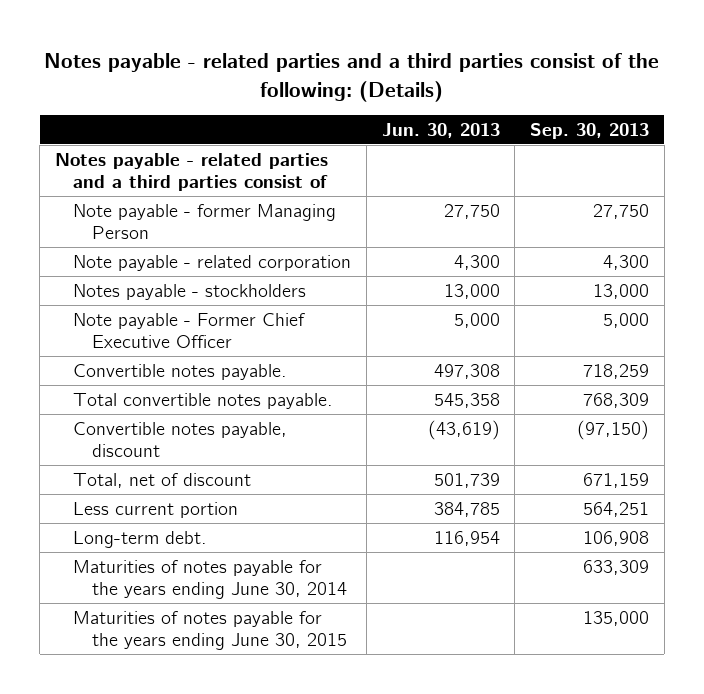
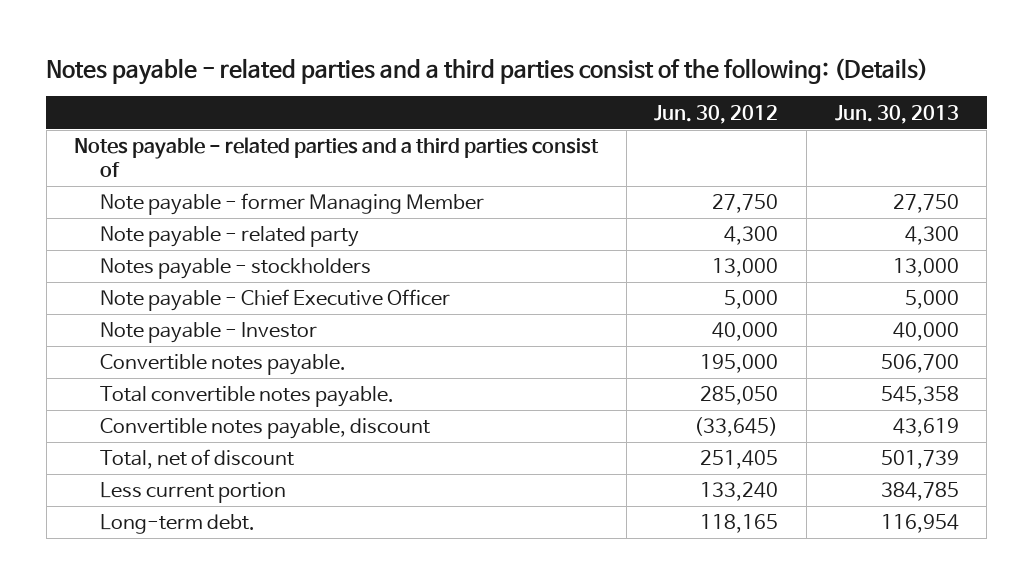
[529,122,649,139] Sep. 30, 2013 -> none
none -> [654,104,779,124] Jun. 30, 2012
[73,203,337,239] Note payable - former Managing Person -> [100,193,485,216] Note payable - former Managing Member
[73,254,352,271] Note payable - related corporation -> [100,226,360,248] Note payable - related party
[73,312,306,348] Note payable - Former Chief Executive Officer -> [100,289,451,312] Note payable - Chief Executive Officer
none -> [100,322,318,344] Note payable - Investor
[433,363,500,379] 497,308 -> [880,354,959,374] 506,700
[427,419,500,440] (43,619) -> [892,418,959,438] 43,619
[73,559,347,599] Maturities of notes payable for the years ending June 30, 2014 -> none
[73,610,347,650] Maturities of notes payable for the years ending June 30, 2015 -> none

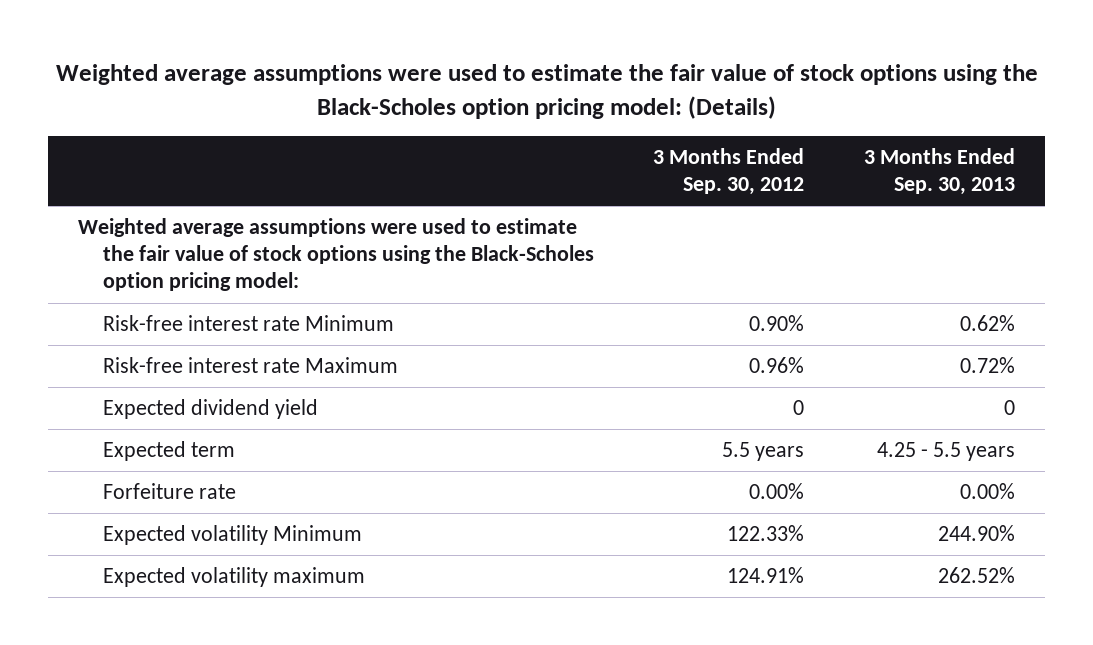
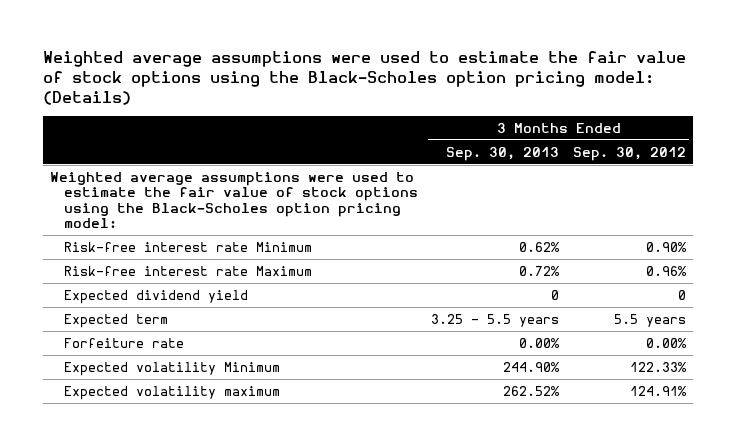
[876,442,1015,462] 4.25 - 5.5 years -> [431,313,560,327] 3.25 - 5.5 years

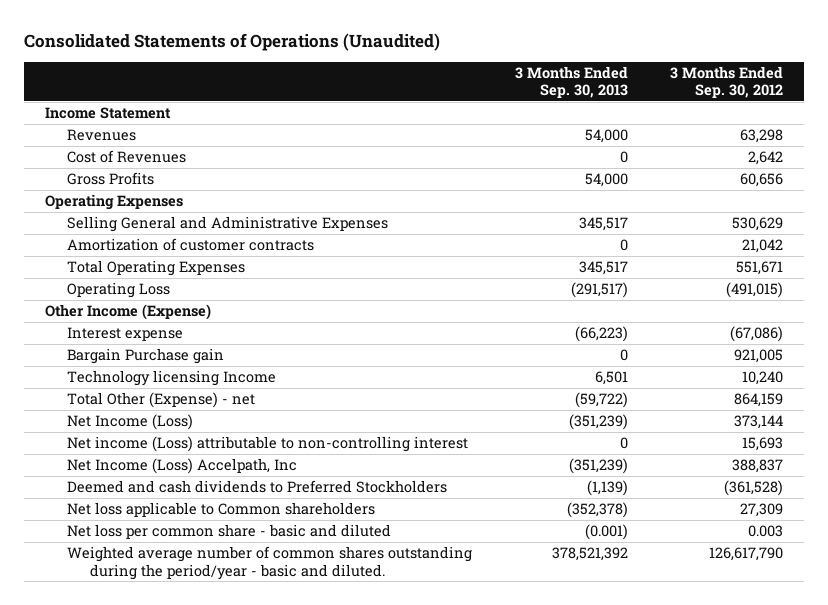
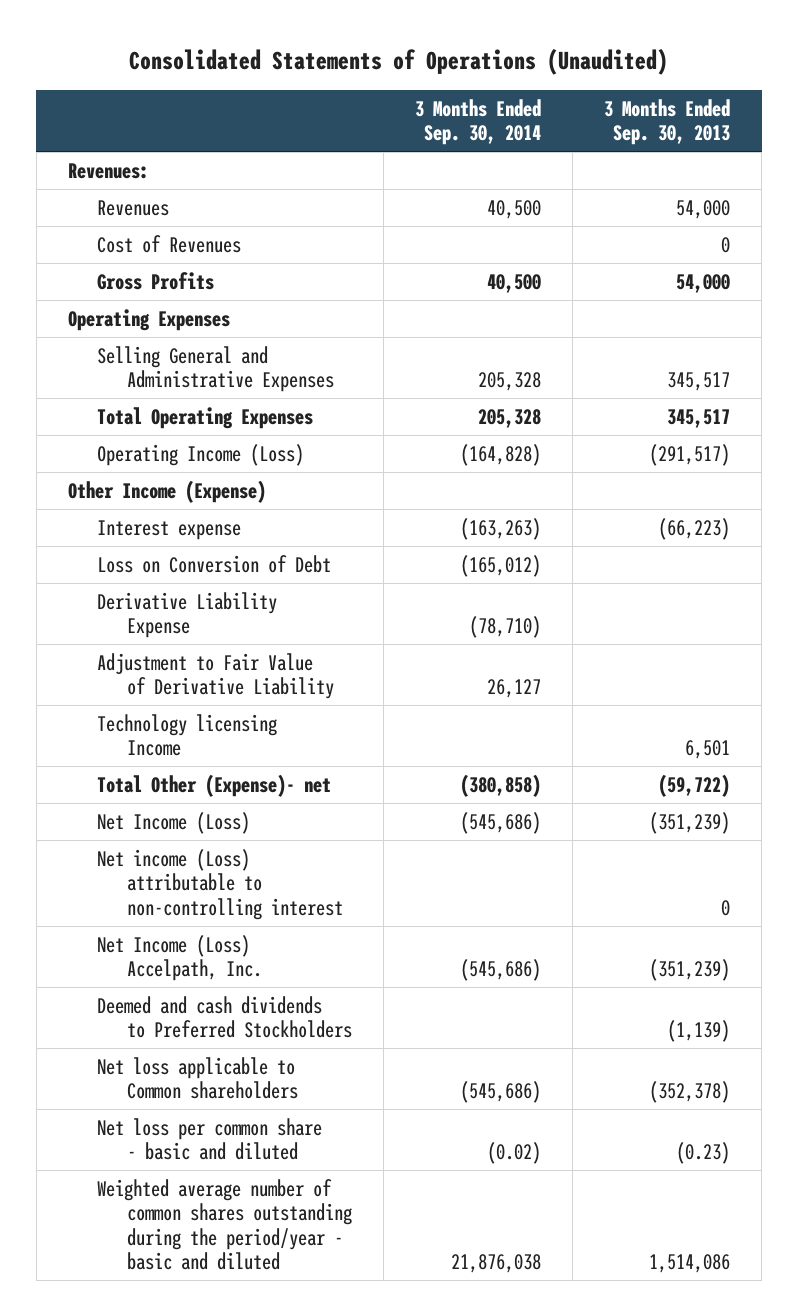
[670,65,784,99] 3 Months Ended Sep. 30, 2012 -> none
none -> [415,98,542,146] 3 Months Ended Sep. 30, 2014
[45,107,172,120] Income Statement -> none
none -> [67,162,149,179] Revenues:
[67,238,315,252] Amortization of customer contracts -> none
[67,282,171,299] Operating Loss -> [97,443,305,466] Operating Income (Loss)
[67,348,225,365] Bargain Purchase gain -> none
none -> [97,554,332,573] Loss on Conversion of Debt
none -> [97,591,278,639] Derivative Liability Expense
none -> [97,652,335,700] Adjustment to Fair Value of Derivative Liability
[67,392,256,409] Total Other (Expense) - net -> [97,773,332,797] Total Other (Expense)- net
[67,458,298,475] Net Income (Loss) Accelpath, Inc -> [97,934,263,982] Net Income (Loss) Accelpath, Inc.
[584,524,628,541] (0.001) -> [676,1142,731,1165] (0.23)
[67,546,473,580] Weighted average number of common shares outstanding during the period/year - basic and diluted. -> [97,1178,353,1271] Weighted average number of common shares outstanding during the period/year - basic and diluted
[551,547,628,562] 378,521,392 -> [649,1254,731,1274] 1,514,086

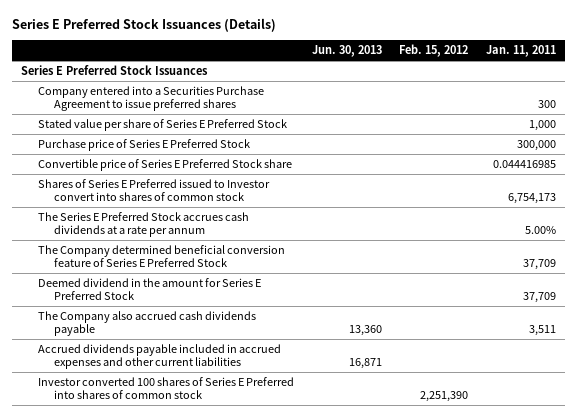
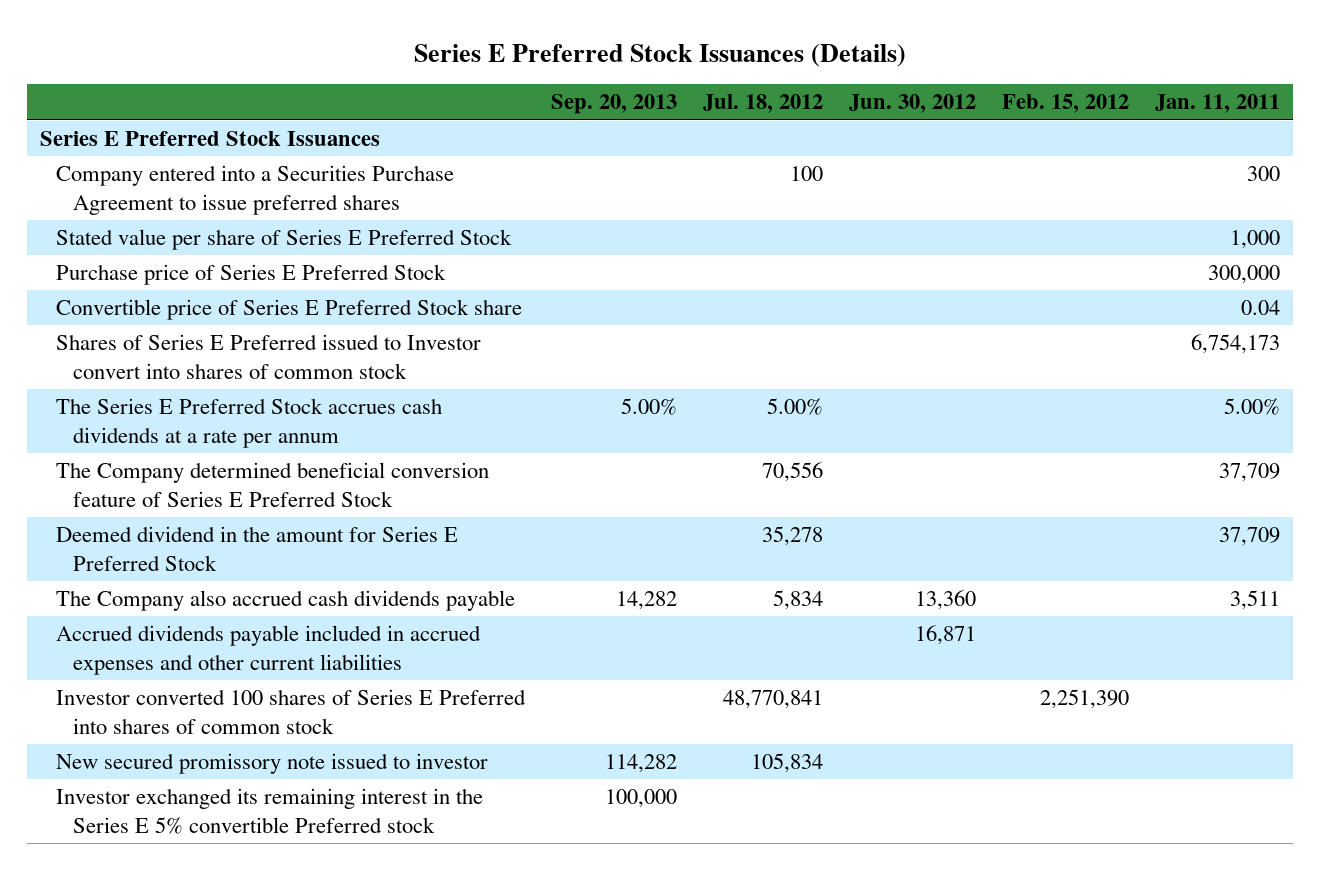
[311,45,382,58] Jun. 30, 2013 -> none
none -> [551,94,678,115] Sep. 20, 2013
none -> [703,94,824,114] Jul. 18, 2012
none -> [849,94,977,114] Jun. 30, 2012
[493,159,557,168] 0.044416985 -> [1241,300,1281,316] 0.04
none -> [56,753,489,775] New secured promissory note issued to investor
none -> [56,788,484,834] Investor exchanged its remaining interest in the Series E 5% convertible Preferred stock

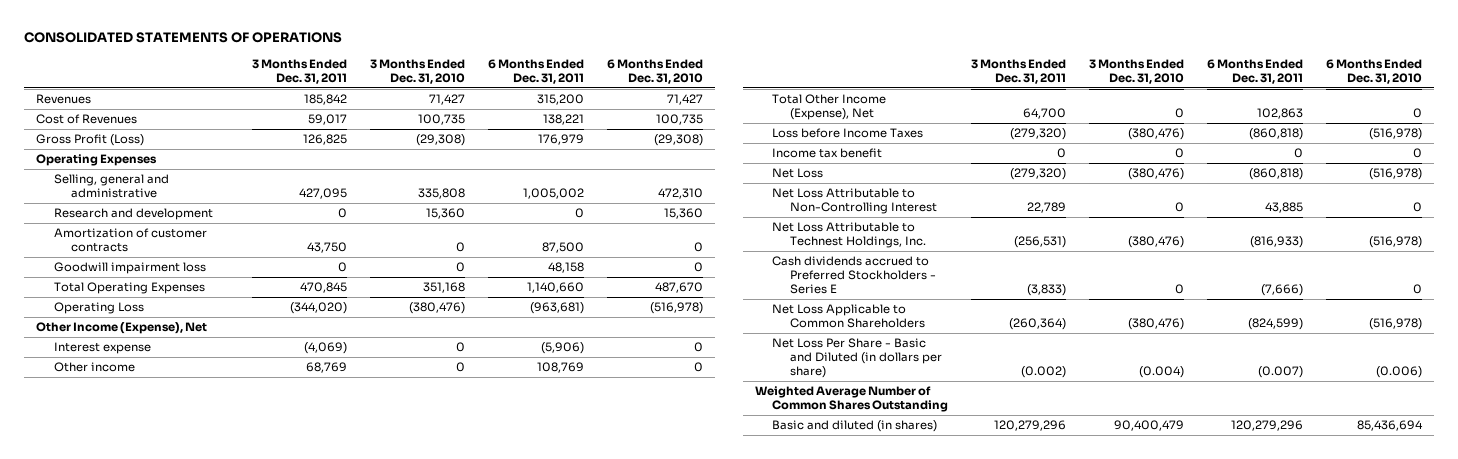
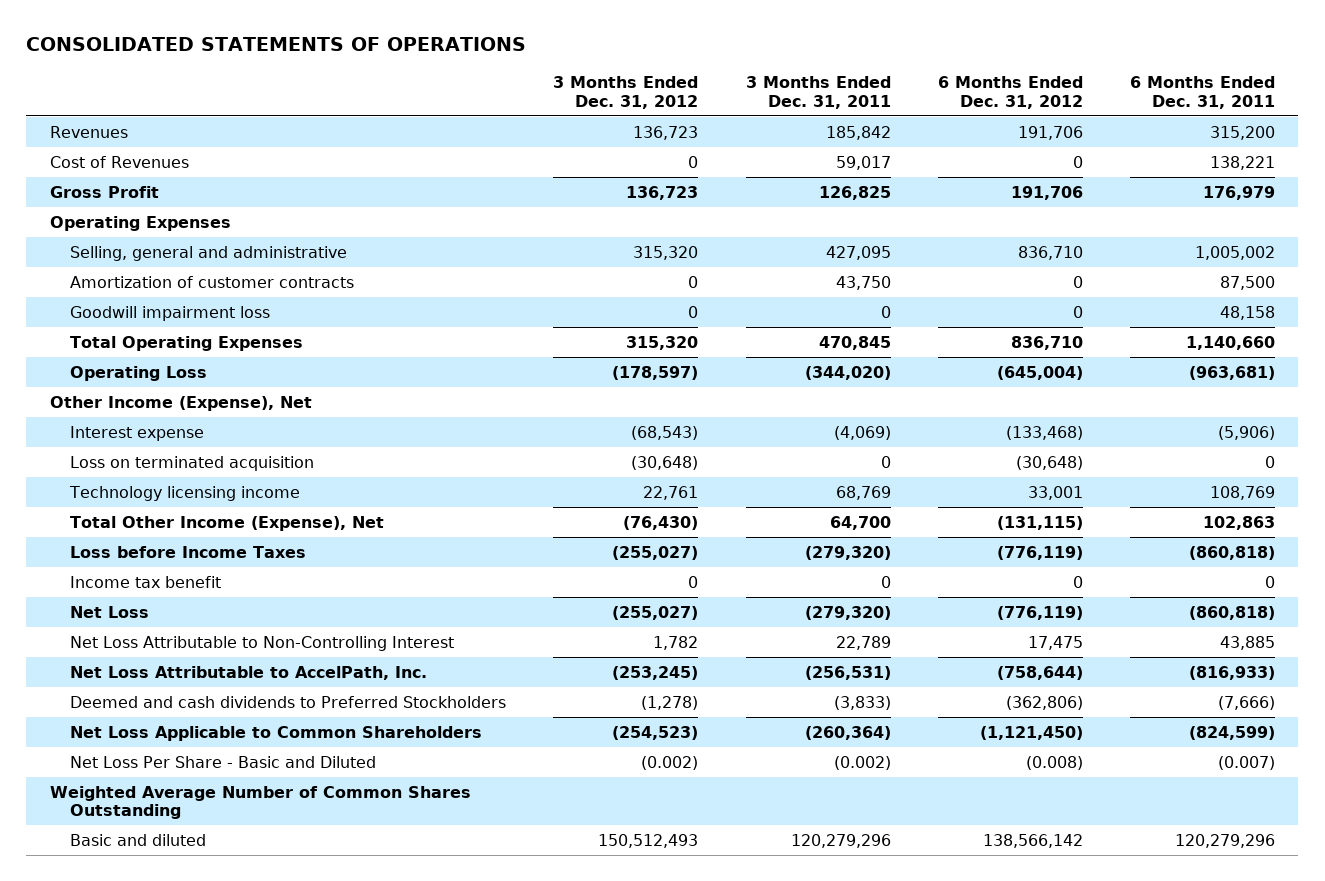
[370,58,466,84] 3 Months Ended Dec. 31, 2010 -> none
[607,58,704,84] 6 Months Ended Dec. 31, 2010 -> none
none -> [553,76,699,109] 3 Months Ended Dec. 31, 2012
none -> [937,76,1083,109] 6 Months Ended Dec. 31, 2012
[35,134,144,147] Gross Profit (Loss) -> [49,185,159,198] Gross Profit
[53,208,213,221] Research and development -> none
none -> [70,455,315,471] Loss on terminated acquisition
[53,362,135,373] Other income -> [69,485,301,501] Technology licensing income
[772,222,927,249] Net Loss Attributable to Technest Holdings, Inc. -> [70,665,428,680] Net Loss Attributable to AccelPath, Inc.
[772,256,937,295] Cash dividends accrued to Preferred Stockholders - Series E -> [70,695,507,708] Deemed and cash dividends to Preferred Stockholders
[772,338,943,379] Net Loss Per Share - Basic and Diluted (in dollars per share) -> [70,755,377,768] Net Loss Per Share - Basic and Diluted
[772,420,938,433] Basic and diluted (in shares) -> [70,833,207,846] Basic and diluted

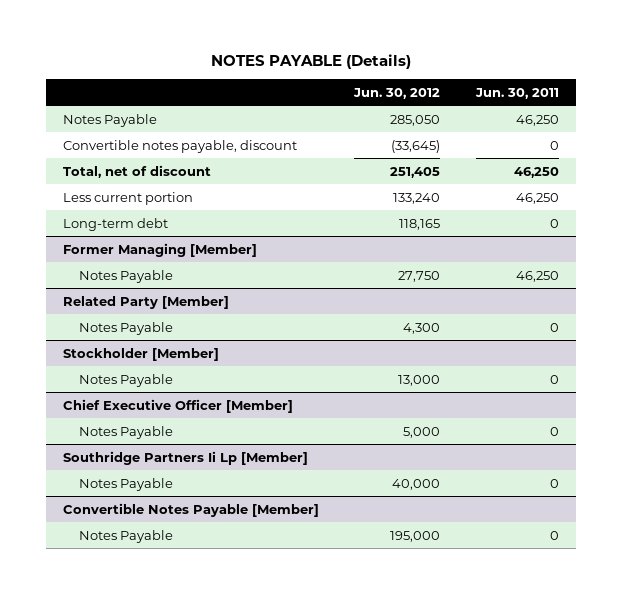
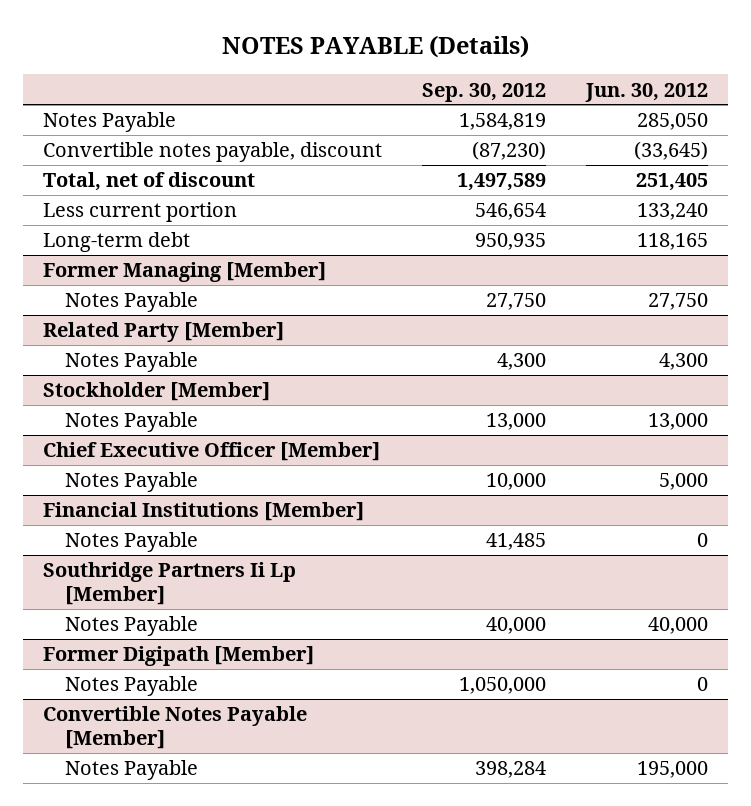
[474,87,559,99] Jun. 30, 2011 -> none
none -> [422,82,547,102] Sep. 30, 2012
none -> [42,502,364,522] Financial Institutions [Member]
none -> [64,532,198,553] Notes Payable
none -> [42,646,314,667] Former Digipath [Member]
none -> [64,676,198,697] Notes Payable

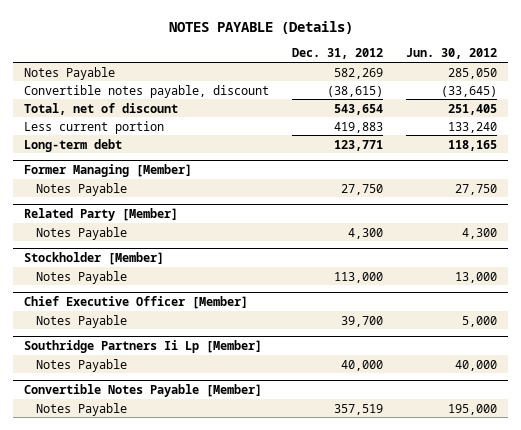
[422,82,547,102] Sep. 30, 2012 -> none
none -> [292,48,384,60] Dec. 31, 2012
[42,502,364,522] Financial Institutions [Member] -> none
[64,532,198,553] Notes Payable -> none
[42,646,314,667] Former Digipath [Member] -> none
[64,676,198,697] Notes Payable -> none

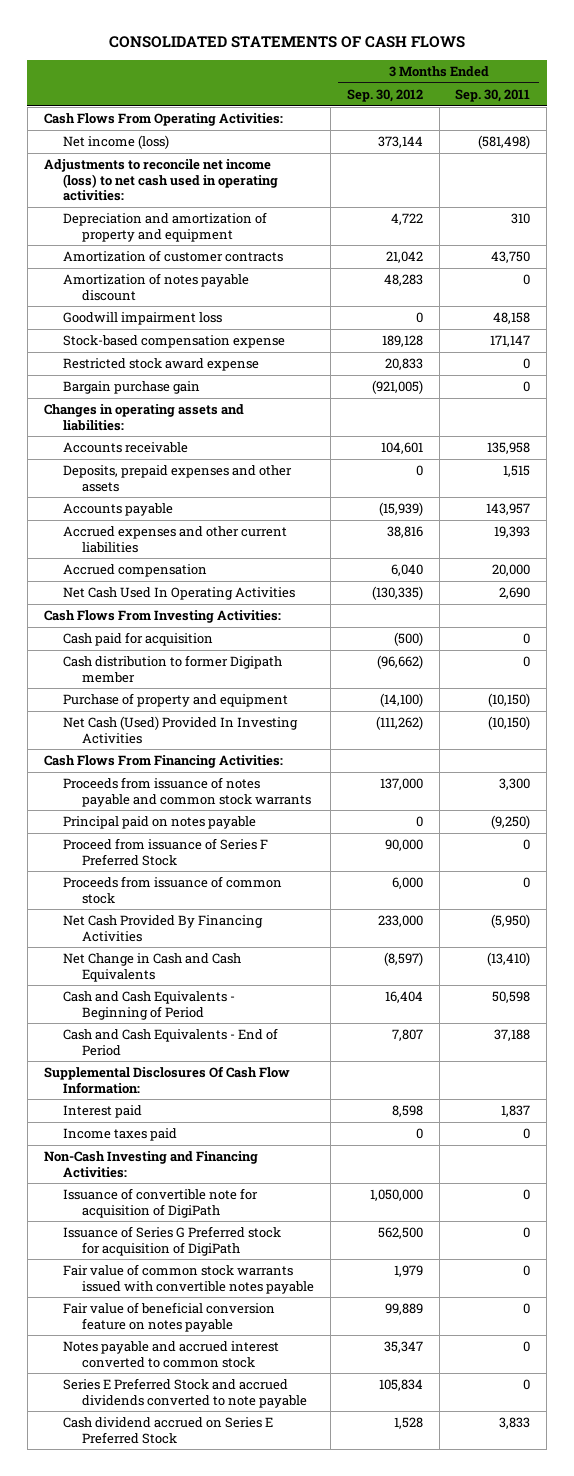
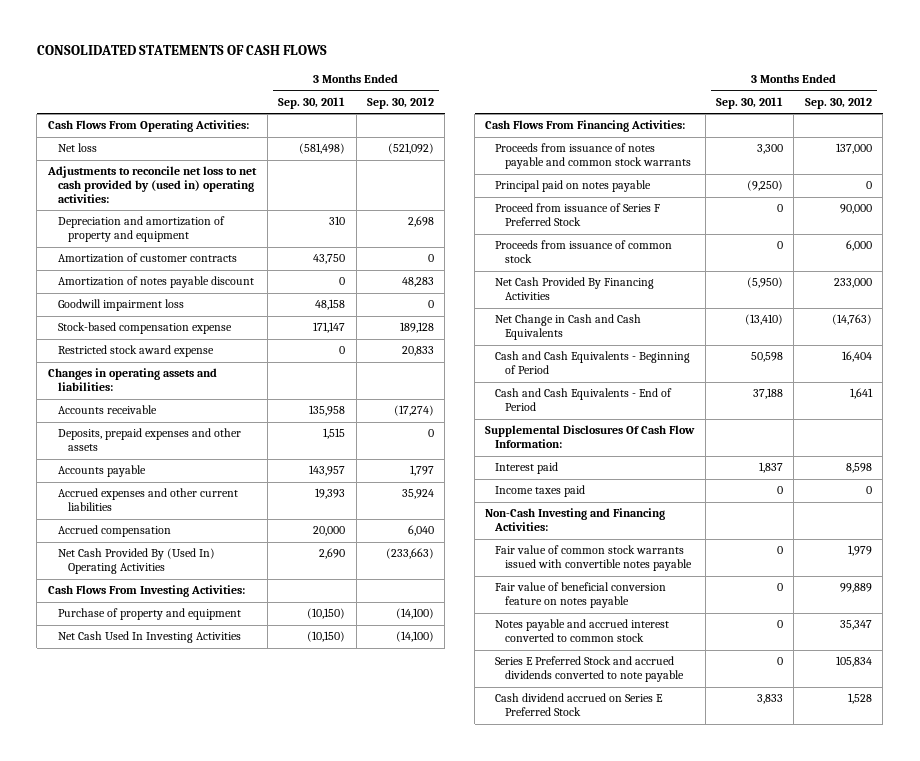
[62,135,169,150] Net income (loss) -> [57,143,97,153] Net loss
[377,136,423,149] 373,144 -> [388,143,435,155] (521,092)
[43,159,278,202] Adjustments to reconcile net income (loss) to net cash used in operating activities: -> [46,166,257,203] Adjustments to reconcile net loss to net cash provided by (used in) operating activities:
[390,213,423,226] 4,722 -> [408,216,435,228] 2,698
[385,251,423,264] 21,042 -> [428,254,435,263] 0
[62,381,200,395] Bargain purchase gain -> none
[380,442,423,455] 104,601 -> [394,405,435,417] (17,274)
[378,502,423,517] (15,939) -> [410,465,435,477] 1,797
[386,526,423,539] 38,816 -> [402,489,435,500] 35,924
[62,587,295,601] Net Cash Used In Operating Activities -> [57,548,215,575] Net Cash Provided By (Used In) Operating Activities
[371,586,423,601] (130,335) -> [386,548,435,560] (233,663)
[62,632,213,647] Cash paid for acquisition -> none
[62,655,282,683] Cash distribution to former Digipath member -> none
[62,716,298,744] Net Cash (Used) Provided In Investing Activities -> [57,631,241,644] Net Cash Used In Investing Activities
[375,716,423,731] (111,262) -> [396,631,435,643] (14,100)
[383,952,423,967] (8,597) -> [831,314,872,326] (14,763)
[391,1029,423,1042] 7,807 -> [849,388,873,400] 1,641
[62,1188,258,1218] Issuance of convertible note for acquisition of DigiPath -> none
[62,1226,281,1256] Issuance of Series G Preferred stock for acquisition of DigiPath -> none

